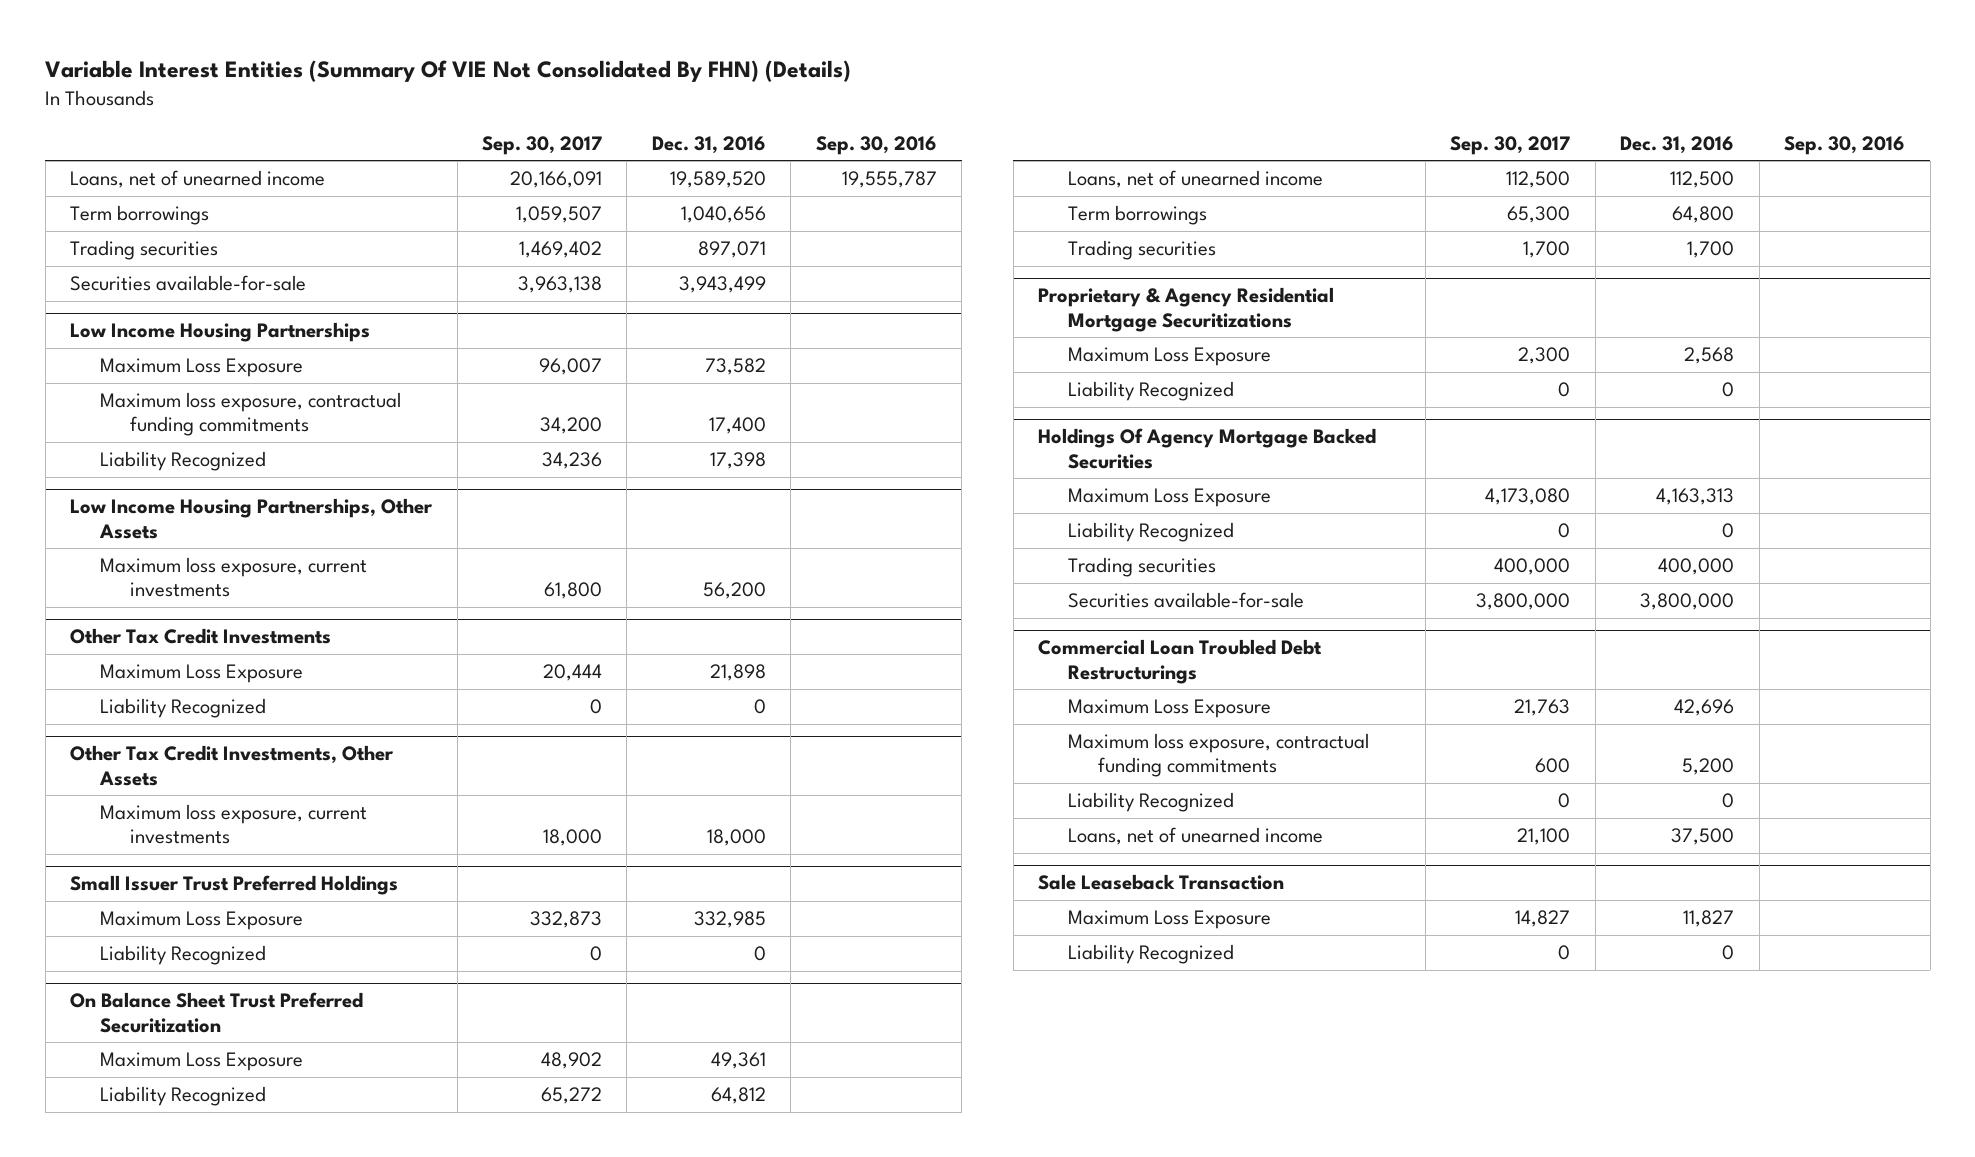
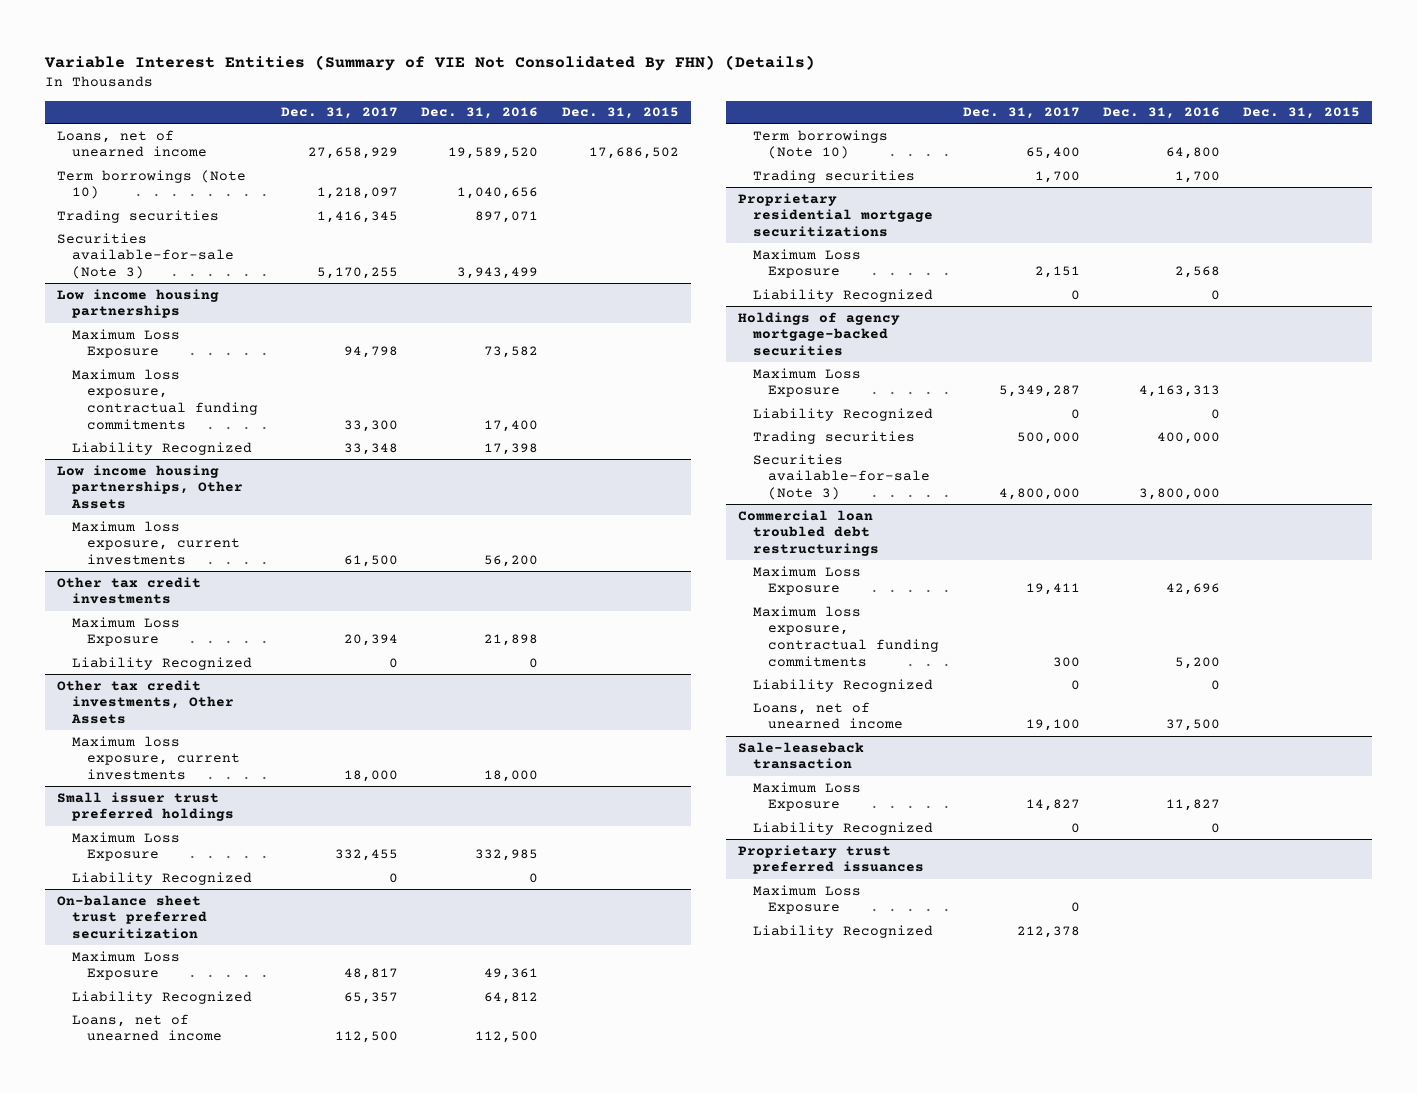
[45,60,852,83] Variable Interest Entities (Summary Of VIE Not Consolidated By FHN) (Details) -> [43,55,815,72] Variable Interest Entities (Summary of VIE Not Consolidated By FHN) (Details)
[481,135,602,155] Sep. 30, 2017 -> none
[815,135,937,155] Sep. 30, 2016 -> none
none -> [281,107,399,120] Dec. 31, 2017
none -> [561,107,679,120] Dec. 31, 2015
[70,205,210,226] Term borrowings -> [56,169,246,200] Term borrowings (Note 10)
[70,275,307,292] Securities available-for-sale -> [56,232,234,280] Securities available-for-sale (Note 3)
[70,322,371,343] Low Income Housing Partnerships -> [56,288,219,319] Low income housing partnerships
[70,498,434,539] Low Income Housing Partnerships, Other Assets -> [56,464,243,510] Low income housing partnerships, Other Assets
[70,628,332,645] Other Tax Credit Investments -> [56,576,201,605] Other tax credit investments
[70,745,395,786] Other Tax Credit Investments, Other Assets -> [56,679,234,725] Other tax credit investments, Other Assets
[70,875,399,896] Small Issuer Trust Preferred Holdings -> [56,791,234,822] Small issuer trust preferred holdings
[70,992,364,1033] On Balance Sheet Trust Preferred Securitization -> [56,894,207,940] On-balance sheet trust preferred securitization
[1068,205,1208,226] Term borrowings -> [753,129,889,160] Term borrowings (Note 10)
[1038,287,1335,332] Proprietary & Agency Residential Mortgage Securitizations -> [737,192,934,238] Proprietary residential mortgage securitizations
[1038,428,1377,469] Holdings Of Agency Mortgage Backed Securities -> [737,311,900,357] Holdings of agency mortgage-backed securities
[1068,592,1305,609] Securities available-for-sale -> [753,453,931,501] Securities available-for-sale (Note 3)
[1038,639,1323,684] Commercial Loan Troubled Debt Restructurings -> [737,509,880,557] Commercial loan troubled debt restructurings
[1038,874,1285,891] Sale Leaseback Transaction -> [737,741,864,770] Sale-leaseback transaction
none -> [737,844,925,875] Proprietary trust preferred issuances
none -> [753,884,862,915] Maximum Loss Exposure
none -> [753,924,934,938] Liability Recognized

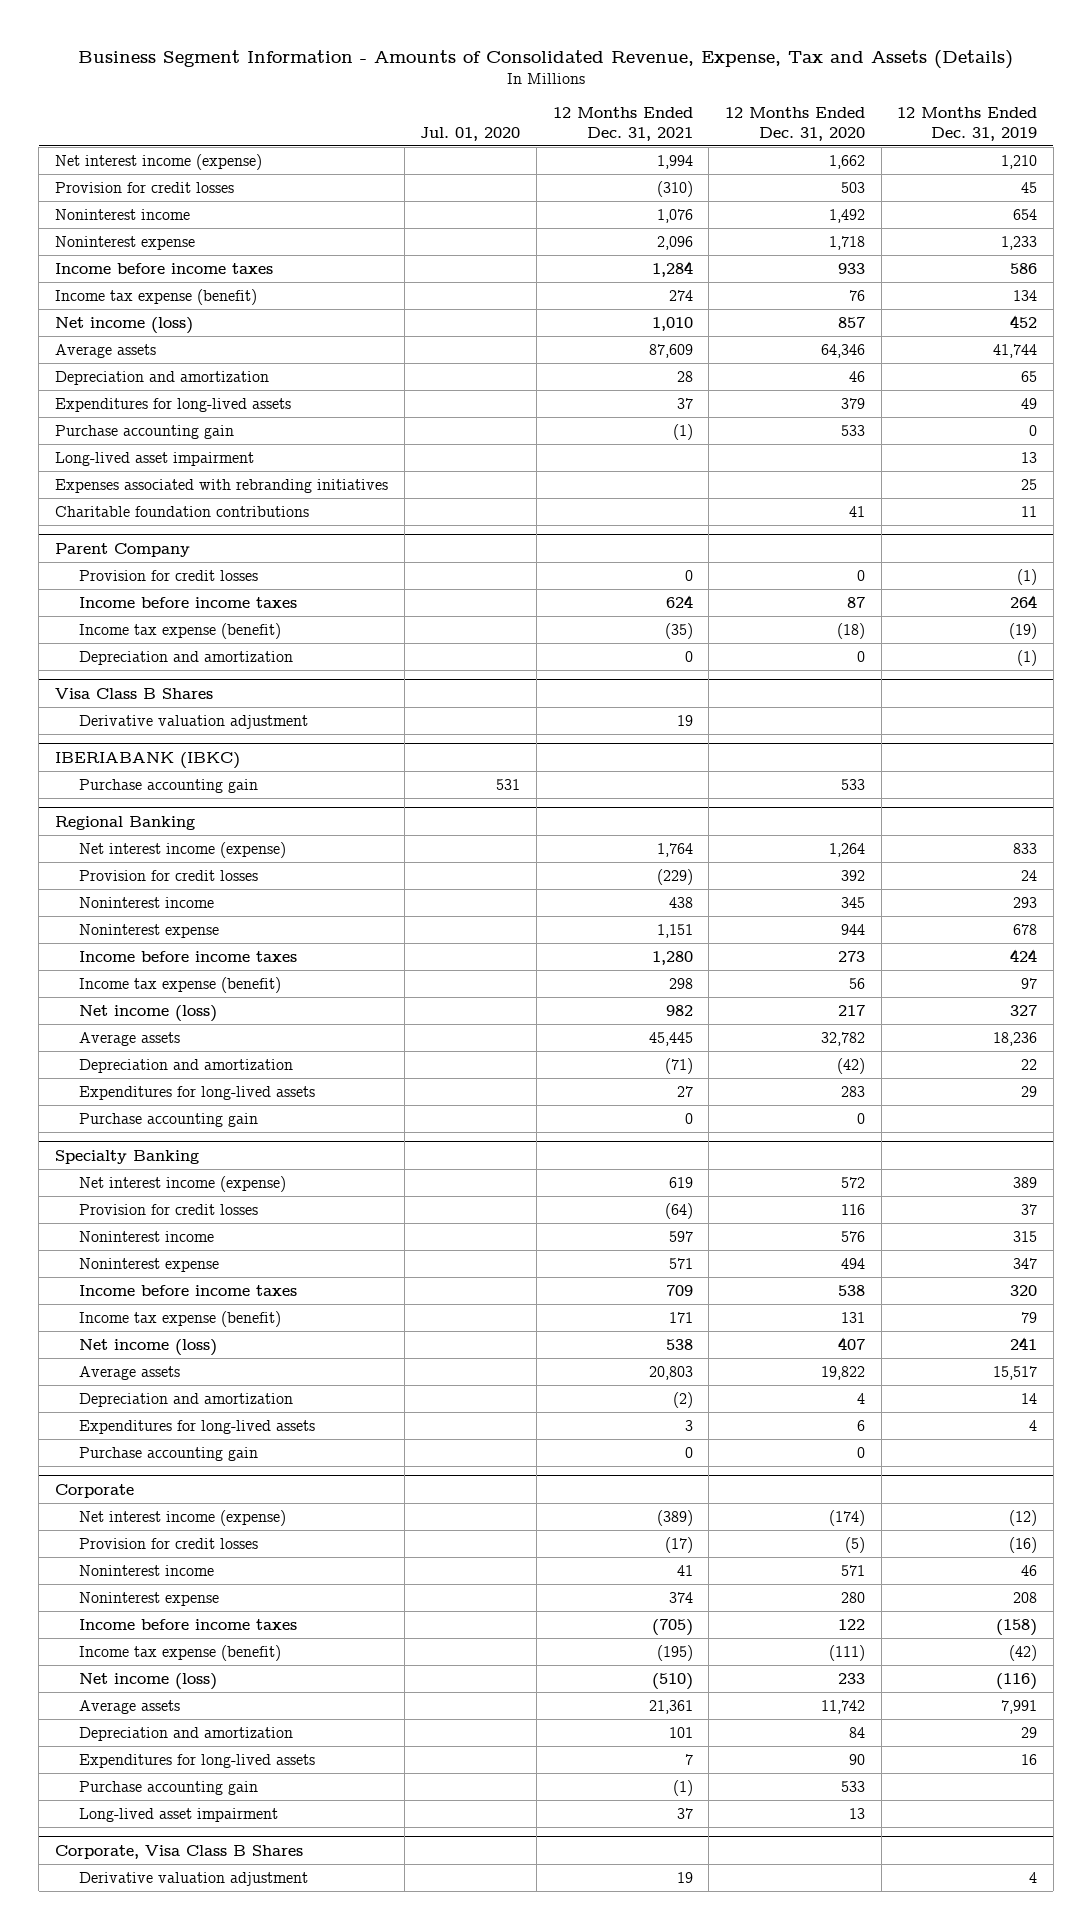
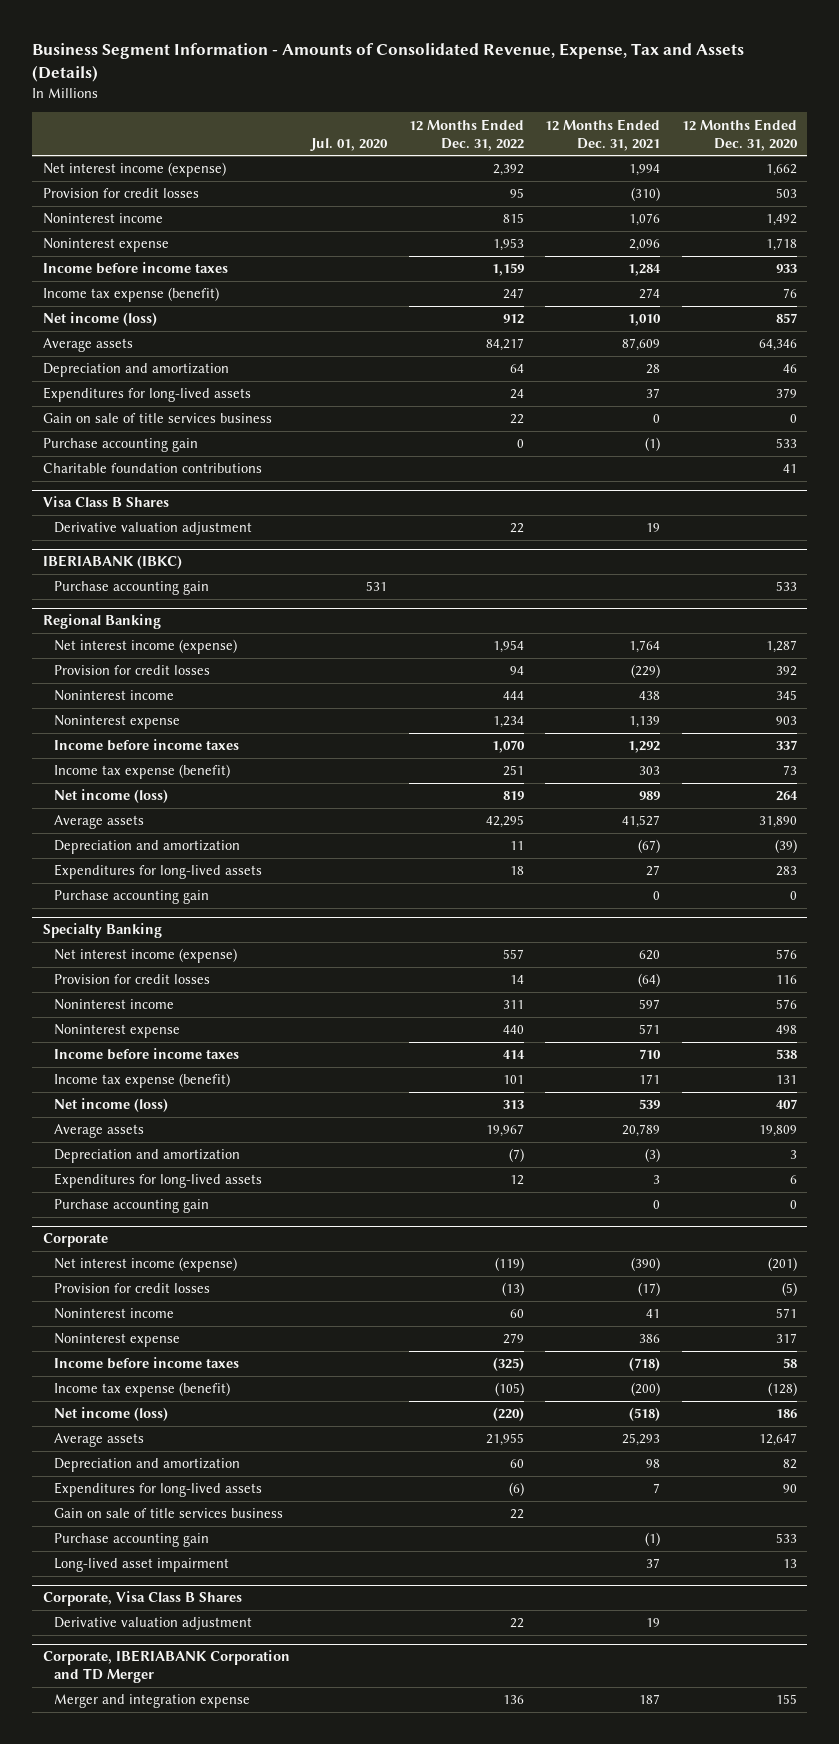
[897,106,1038,141] 12 Months Ended Dec. 31, 2019 -> none
none -> [408,118,524,151] 12 Months Ended Dec. 31, 2022
none -> [42,413,272,424] Gain on sale of title services business
[54,451,254,466] Long-lived asset impairment -> none
[54,478,388,493] Expenses associated with rebranding initiatives -> none
[54,542,190,557] Parent Company -> none
[78,569,258,581] Provision for credit losses -> none
[78,596,297,608] Income before income taxes -> none
[78,622,281,639] Income tax expense (benefit) -> none
[78,650,293,665] Depreciation and amortization -> none
[828,842,865,857] 1,264 -> [765,640,797,654] 1,287
[656,923,693,938] 1,151 -> [629,716,661,729] 1,139
[840,923,865,935] 944 -> [775,716,797,726] 903
[651,950,693,965] 1,280 -> [628,741,661,754] 1,292
[837,950,865,962] 273 -> [775,740,797,751] 337
[668,977,693,989] 298 -> [639,766,661,776] 303
[848,977,865,989] 56 -> [782,765,797,776] 73
[665,1004,693,1016] 982 -> [639,791,661,801] 989
[837,1004,865,1016] 217 -> [775,791,798,802] 264
[648,1031,693,1046] 45,445 -> [622,815,661,829] 41,527
[820,1031,865,1046] 32,782 -> [758,816,797,829] 31,890
[664,1057,693,1074] (71) -> [638,839,661,854] (67)
[836,1057,865,1074] (42) -> [774,839,797,854] (39)
[668,1176,693,1188] 619 -> [639,950,661,961] 620
[840,1176,865,1188] 572 -> [775,949,797,960] 576
[840,1257,865,1269] 494 -> [775,1025,797,1035] 498
[665,1284,693,1296] 709 -> [639,1049,662,1060] 710
[665,1338,693,1350] 538 -> [639,1099,661,1110] 539
[648,1365,693,1380] 20,803 -> [622,1124,661,1138] 20,789
[820,1365,865,1380] 19,822 -> [758,1125,797,1138] 19,809
[672,1391,693,1408] (2) -> [645,1148,661,1163] (3)
[856,1392,865,1404] 4 -> [789,1150,797,1160] 3
[656,1509,693,1526] (389) -> [631,1257,661,1272] (390)
[828,1509,865,1526] (174) -> [767,1257,797,1272] (201)
[668,1591,693,1603] 374 -> [639,1334,661,1344] 386
[840,1591,865,1603] 280 -> [775,1333,797,1344] 317
[651,1618,693,1636] (705) -> [629,1357,661,1372] (718)
[837,1618,865,1630] 122 -> [782,1358,797,1369] 58
[656,1644,693,1661] (195) -> [631,1382,661,1397] (200)
[828,1644,865,1661] (111) -> [767,1382,797,1397] (128)
[651,1672,693,1690] (510) -> [629,1407,661,1422] (518)
[837,1672,865,1684] 233 -> [775,1409,797,1419] 186
[648,1699,693,1714] 21,361 -> [622,1433,661,1447] 25,293
[820,1699,865,1714] 11,742 -> [758,1433,797,1447] 12,647
[668,1726,693,1738] 101 -> [646,1459,661,1469] 98
[848,1726,865,1738] 84 -> [782,1459,797,1470] 82
none -> [54,1508,284,1519] Gain on sale of title services business
none -> [42,1650,290,1684] Corporate, IBERIABANK Corporation and TD Merger
none -> [54,1694,251,1709] Merger and integration expense

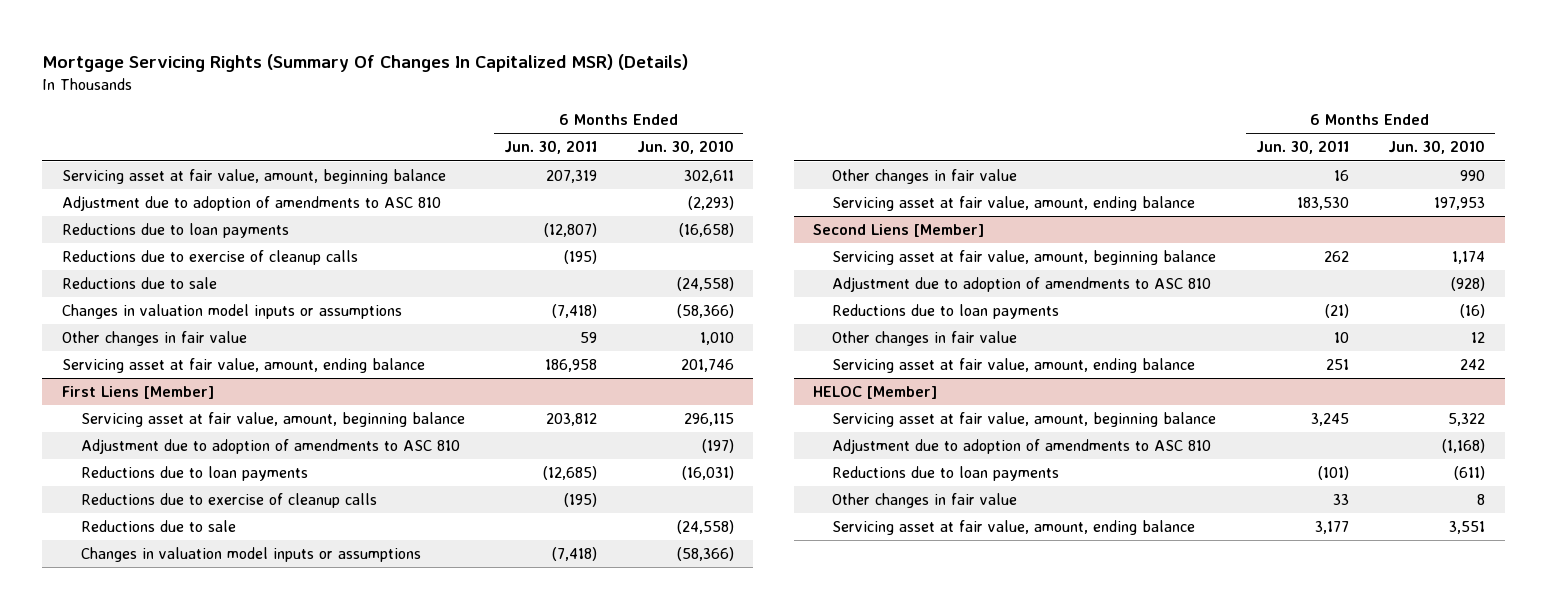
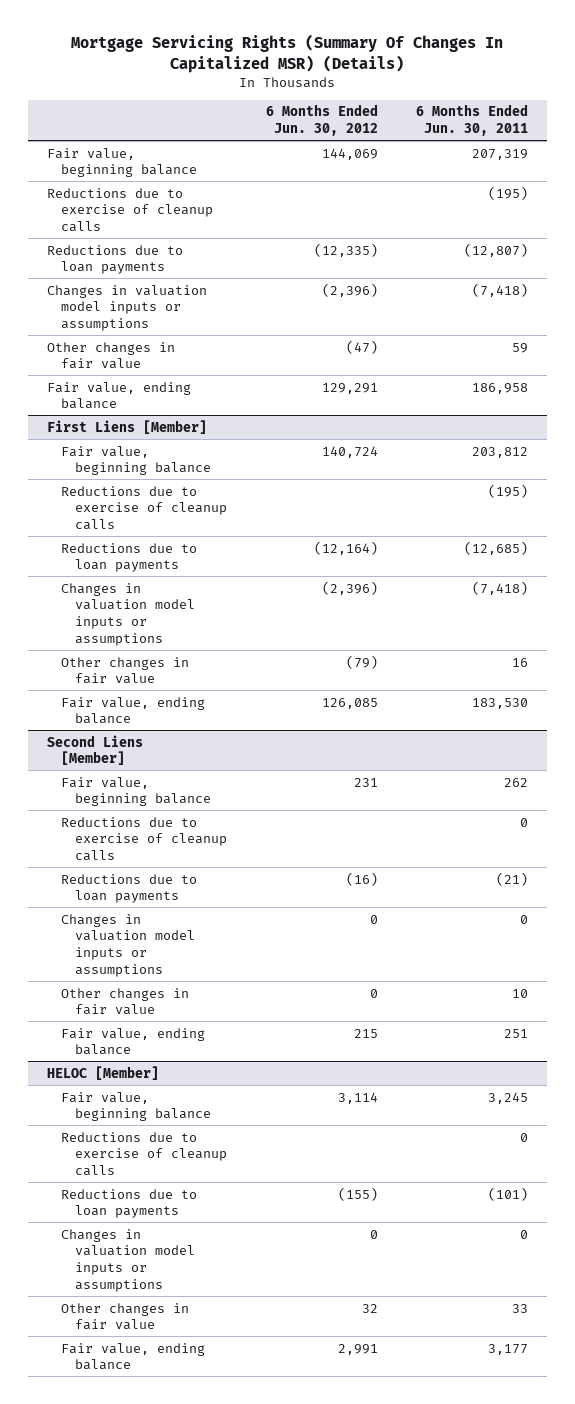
[636,140,734,155] Jun. 30, 2010 -> none
none -> [265,104,378,136] 6 Months Ended Jun. 30, 2012
[62,196,442,212] Adjustment due to adoption of amendments to ASC 810 -> none
[62,169,447,185] Servicing asset at fair value, amount, beginning balance -> [46,147,198,178] Fair value, beginning balance
[62,277,218,290] Reductions due to sale -> none
[62,223,290,239] Reductions due to loan payments -> [46,244,183,275] Reductions due to loan payments
[62,358,426,374] Servicing asset at fair value, amount, ending balance -> [46,381,191,410] Fair value, ending balance
[80,439,460,455] Adjustment due to adoption of amendments to ASC 810 -> none
[80,412,465,428] Servicing asset at fair value, amount, beginning balance -> [61,445,212,476] Fair value, beginning balance
[80,520,236,533] Reductions due to sale -> none
[80,466,308,482] Reductions due to loan payments -> [61,542,198,573] Reductions due to loan payments
[832,196,1196,212] Servicing asset at fair value, amount, ending balance -> [61,696,206,725] Fair value, ending balance
[832,277,1212,293] Adjustment due to adoption of amendments to ASC 810 -> none
[832,250,1217,266] Servicing asset at fair value, amount, beginning balance -> [61,776,212,807] Fair value, beginning balance
none -> [61,816,228,861] Reductions due to exercise of cleanup calls
none -> [61,913,196,977] Changes in valuation model inputs or assumptions
[832,358,1196,374] Servicing asset at fair value, amount, ending balance -> [61,1027,206,1056] Fair value, ending balance
[832,439,1212,455] Adjustment due to adoption of amendments to ASC 810 -> none
[832,412,1217,428] Servicing asset at fair value, amount, beginning balance -> [61,1091,212,1122] Fair value, beginning balance
none -> [61,1131,228,1176] Reductions due to exercise of cleanup calls
none -> [61,1228,196,1292] Changes in valuation model inputs or assumptions
[832,520,1196,536] Servicing asset at fair value, amount, ending balance -> [61,1342,206,1371] Fair value, ending balance

